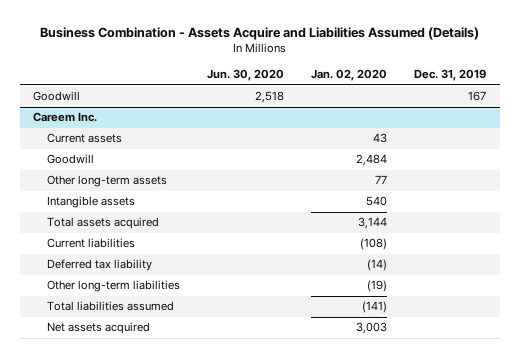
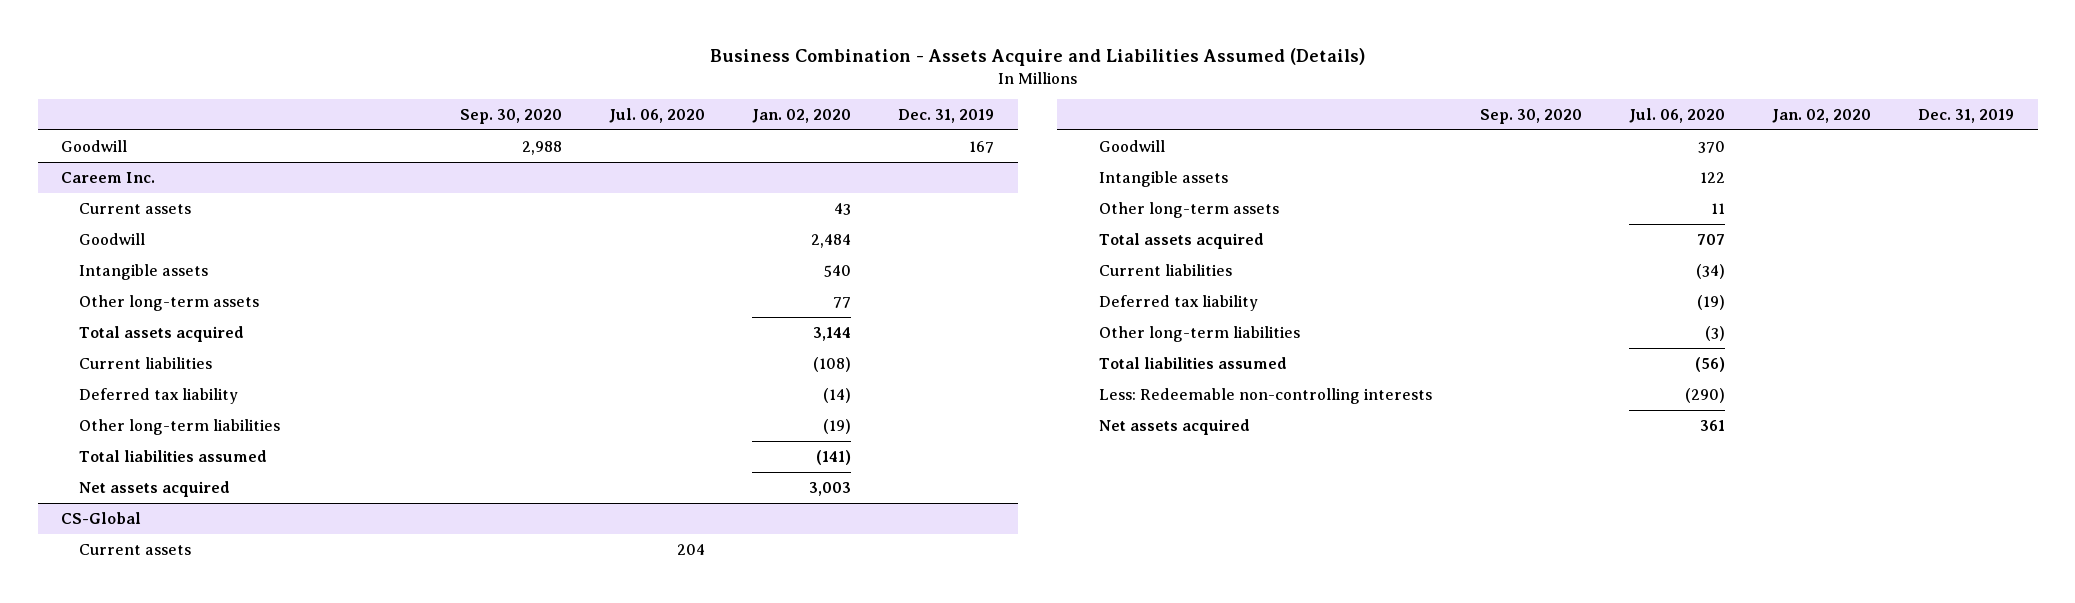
[207,69,285,82] Jun. 30, 2020 -> none
none -> [459,109,562,125] Sep. 30, 2020
none -> [608,108,705,124] Jul. 06, 2020
[47,175,168,188] Other long-term assets -> [79,294,260,311] Other long-term assets
none -> [61,511,142,524] CS-Global
none -> [79,543,192,555] Current assets
none -> [1099,139,1166,152] Goodwill
none -> [1099,170,1229,187] Intangible assets
none -> [1099,201,1280,218] Other long-term assets
none -> [1099,232,1265,249] Total assets acquired
none -> [1099,263,1233,276] Current liabilities
none -> [1099,294,1259,311] Deferred tax liability
none -> [1099,325,1301,342] Other long-term liabilities
none -> [1099,356,1288,369] Total liabilities assumed
none -> [1099,387,1433,404] Less: Redeemable non-controlling interests
none -> [1099,418,1251,435] Net assets acquired

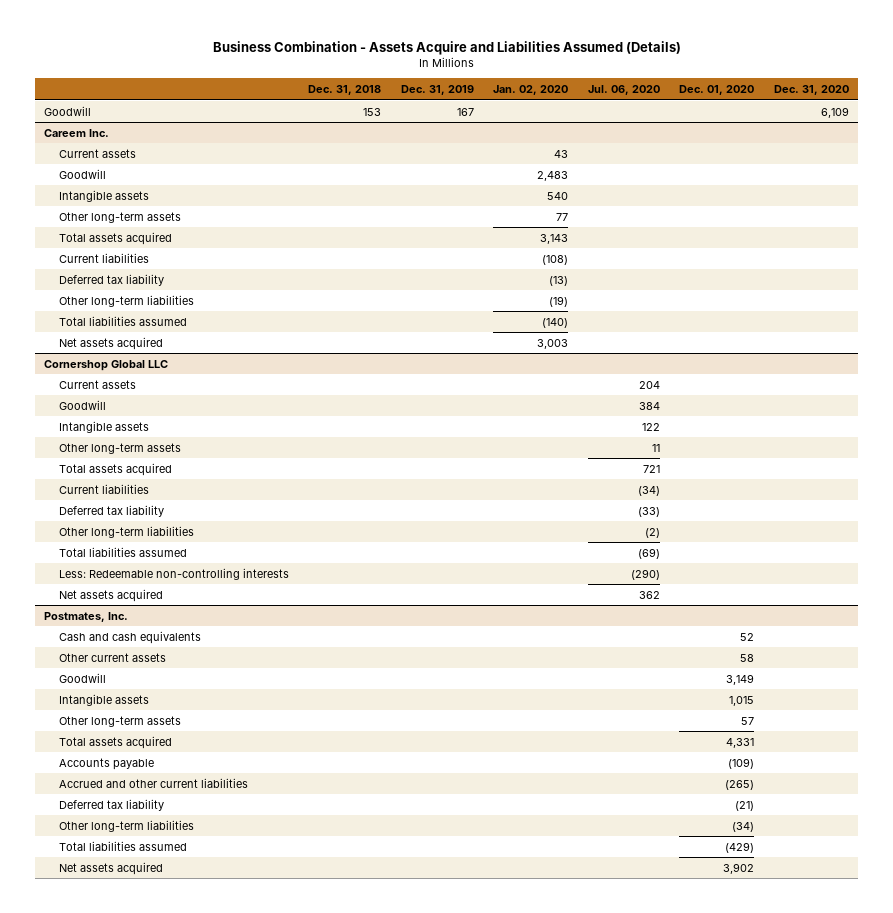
[459,109,562,125] Sep. 30, 2020 -> none
none -> [308,85,382,96] Dec. 31, 2018
none -> [679,85,755,96] Dec. 01, 2020
none -> [773,85,849,96] Dec. 31, 2020
[810,233,851,248] 2,484 -> [537,170,569,181] 2,483
[812,326,851,341] 3,144 -> [540,233,569,244] 3,143
[822,387,851,403] (14) -> [549,275,569,286] (13)
[815,449,851,465] (141) -> [542,317,569,328] (140)
[61,511,142,524] CS-Global -> [44,359,169,371] Cornershop Global LLC
[1697,140,1725,153] 370 -> [638,401,660,410] 384
[1696,233,1725,245] 707 -> [642,464,660,473] 721
[1696,294,1725,310] (19) -> [637,506,660,517] (33)
[1704,325,1725,341] (3) -> [644,527,660,538] (2)
[1694,356,1725,372] (56) -> [637,547,660,559] (69)
[1699,419,1725,431] 361 -> [638,590,660,599] 362
none -> [44,611,129,622] Postmates, Inc.
none -> [58,630,201,644] Cash and cash equivalents
none -> [58,652,166,662] Other current assets
none -> [58,672,106,683] Goodwill
none -> [58,693,149,706] Intangible assets
none -> [58,715,181,727] Other long-term assets
none -> [58,735,172,749] Total assets acquired
none -> [58,757,154,770] Accounts payable
none -> [58,777,248,788] Accrued and other current liabilities
none -> [58,798,164,811] Deferred tax liability
none -> [58,819,194,832] Other long-term liabilities
none -> [58,840,187,851] Total liabilities assumed
none -> [58,861,163,875] Net assets acquired

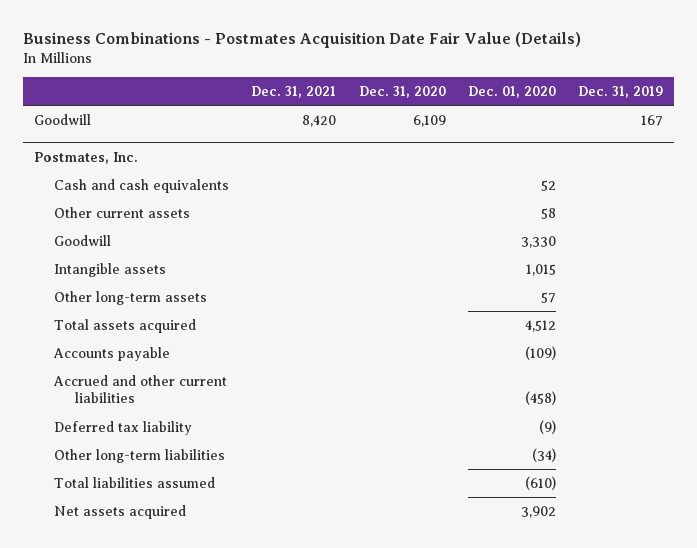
[212,41,681,56] Business Combination - Assets Acquire and Liabilities Assumed (Details) -> [22,32,581,49] Business Combinations - Postmates Acquisition Date Fair Value (Details)
[308,85,382,96] Dec. 31, 2018 -> none
[493,85,569,96] Jan. 02, 2020 -> none
[587,85,660,96] Jul. 06, 2020 -> none
none -> [251,86,337,99] Dec. 31, 2021
[44,128,110,137] Careem Inc. -> none
[58,148,136,158] Current assets -> none
[58,168,106,179] Goodwill -> none
[58,189,149,202] Intangible assets -> none
[58,211,181,223] Other long-term assets -> none
[58,231,172,245] Total assets acquired -> none
[58,252,149,263] Current liabilities -> none
[58,273,164,286] Deferred tax liability -> none
[58,294,194,307] Other long-term liabilities -> none
[58,315,187,326] Total liabilities assumed -> none
[58,336,163,350] Net assets acquired -> none
[44,359,169,371] Cornershop Global LLC -> none
[58,379,136,389] Current assets -> none
[58,399,106,410] Goodwill -> none
[58,420,149,433] Intangible assets -> none
[58,442,181,454] Other long-term assets -> none
[58,462,172,476] Total assets acquired -> none
[58,483,149,494] Current liabilities -> none
[58,504,164,517] Deferred tax liability -> none
[58,525,194,538] Other long-term liabilities -> none
[58,546,187,557] Total liabilities assumed -> none
[58,567,289,580] Less: Redeemable non-controlling interests -> none
[58,588,163,602] Net assets acquired -> none
[726,673,755,685] 3,149 -> [520,235,556,248] 3,330
[726,737,755,748] 4,331 -> [524,319,556,332] 4,512
[725,779,755,790] (265) -> [524,391,556,406] (458)
[735,800,755,811] (21) -> [538,419,556,434] (9)
[725,841,755,853] (429) -> [524,475,556,490] (610)

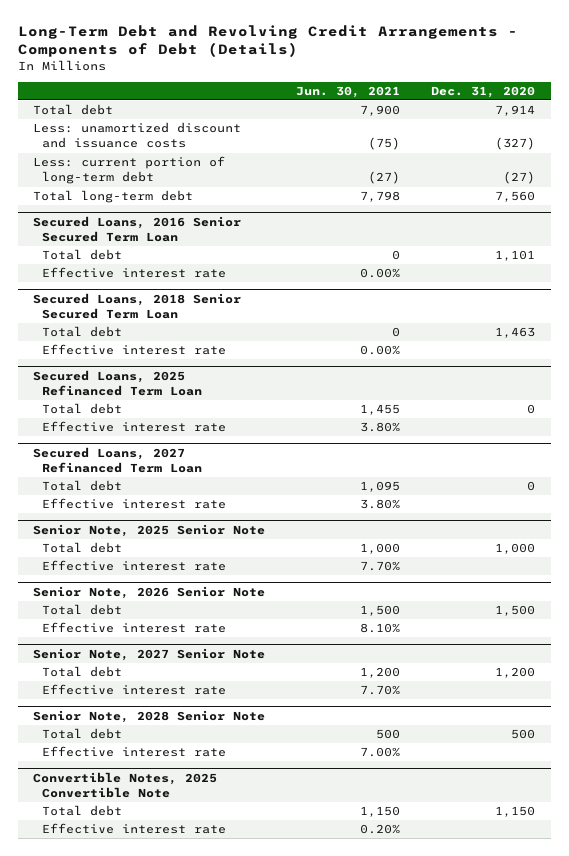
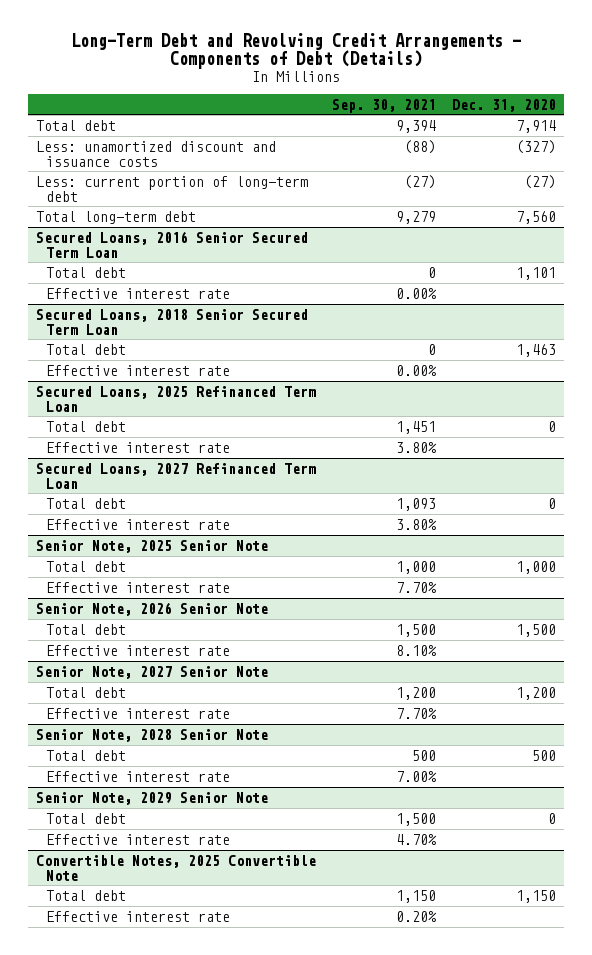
[296,85,401,98] Jun. 30, 2021 -> none
none -> [332,98,437,113] Sep. 30, 2021
none -> [36,791,269,805] Senior Note, 2029 Senior Note
none -> [46,812,127,824] Total debt
none -> [46,833,231,845] Effective interest rate

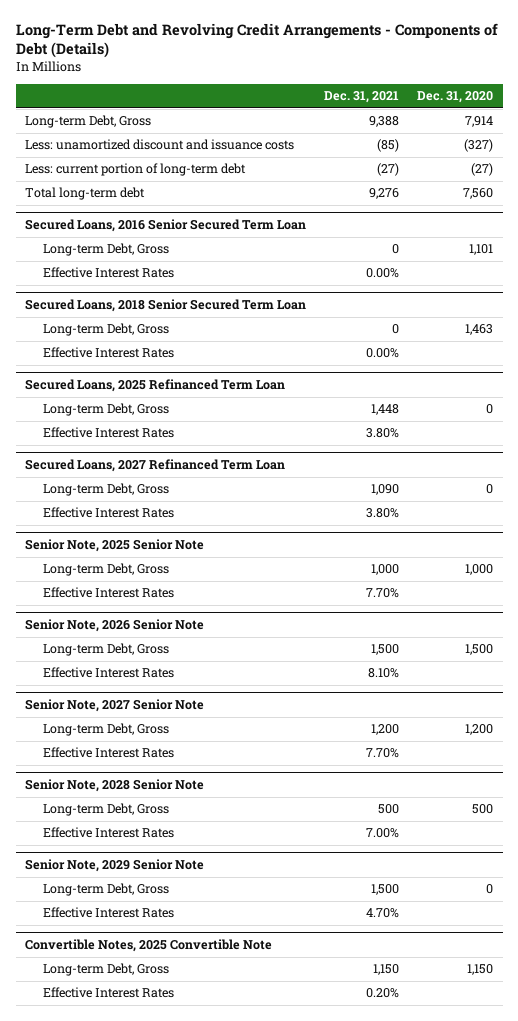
[332,98,437,113] Sep. 30, 2021 -> none
none -> [324,91,400,104] Dec. 31, 2021
[36,119,117,131] Total debt -> [24,115,151,129] Long-term Debt, Gross
[46,266,127,278] Total debt -> [42,243,169,257] Long-term Debt, Gross
[46,287,231,299] Effective interest rate -> [42,267,174,279] Effective Interest Rates
[46,343,127,355] Total debt -> [42,323,169,337] Long-term Debt, Gross
[46,364,231,376] Effective interest rate -> [42,347,174,359] Effective Interest Rates
[46,420,127,432] Total debt -> [42,403,169,417] Long-term Debt, Gross
[46,441,231,453] Effective interest rate -> [42,427,174,439] Effective Interest Rates
[46,497,127,509] Total debt -> [42,483,169,497] Long-term Debt, Gross
[46,518,231,530] Effective interest rate -> [42,507,174,519] Effective Interest Rates
[46,560,127,572] Total debt -> [42,563,169,577] Long-term Debt, Gross
[46,581,231,593] Effective interest rate -> [42,587,174,599] Effective Interest Rates
[46,623,127,635] Total debt -> [42,643,169,657] Long-term Debt, Gross
[46,644,231,656] Effective interest rate -> [42,667,174,679] Effective Interest Rates
[46,686,127,698] Total debt -> [42,723,169,737] Long-term Debt, Gross
[46,707,231,719] Effective interest rate -> [42,747,174,759] Effective Interest Rates
[46,749,127,761] Total debt -> [42,803,169,817] Long-term Debt, Gross
[46,770,231,782] Effective interest rate -> [42,827,174,839] Effective Interest Rates
[46,812,127,824] Total debt -> [42,883,169,897] Long-term Debt, Gross
[46,833,231,845] Effective interest rate -> [42,907,174,919] Effective Interest Rates
[46,889,127,901] Total debt -> [42,963,169,977] Long-term Debt, Gross
[46,910,231,922] Effective interest rate -> [42,987,174,999] Effective Interest Rates

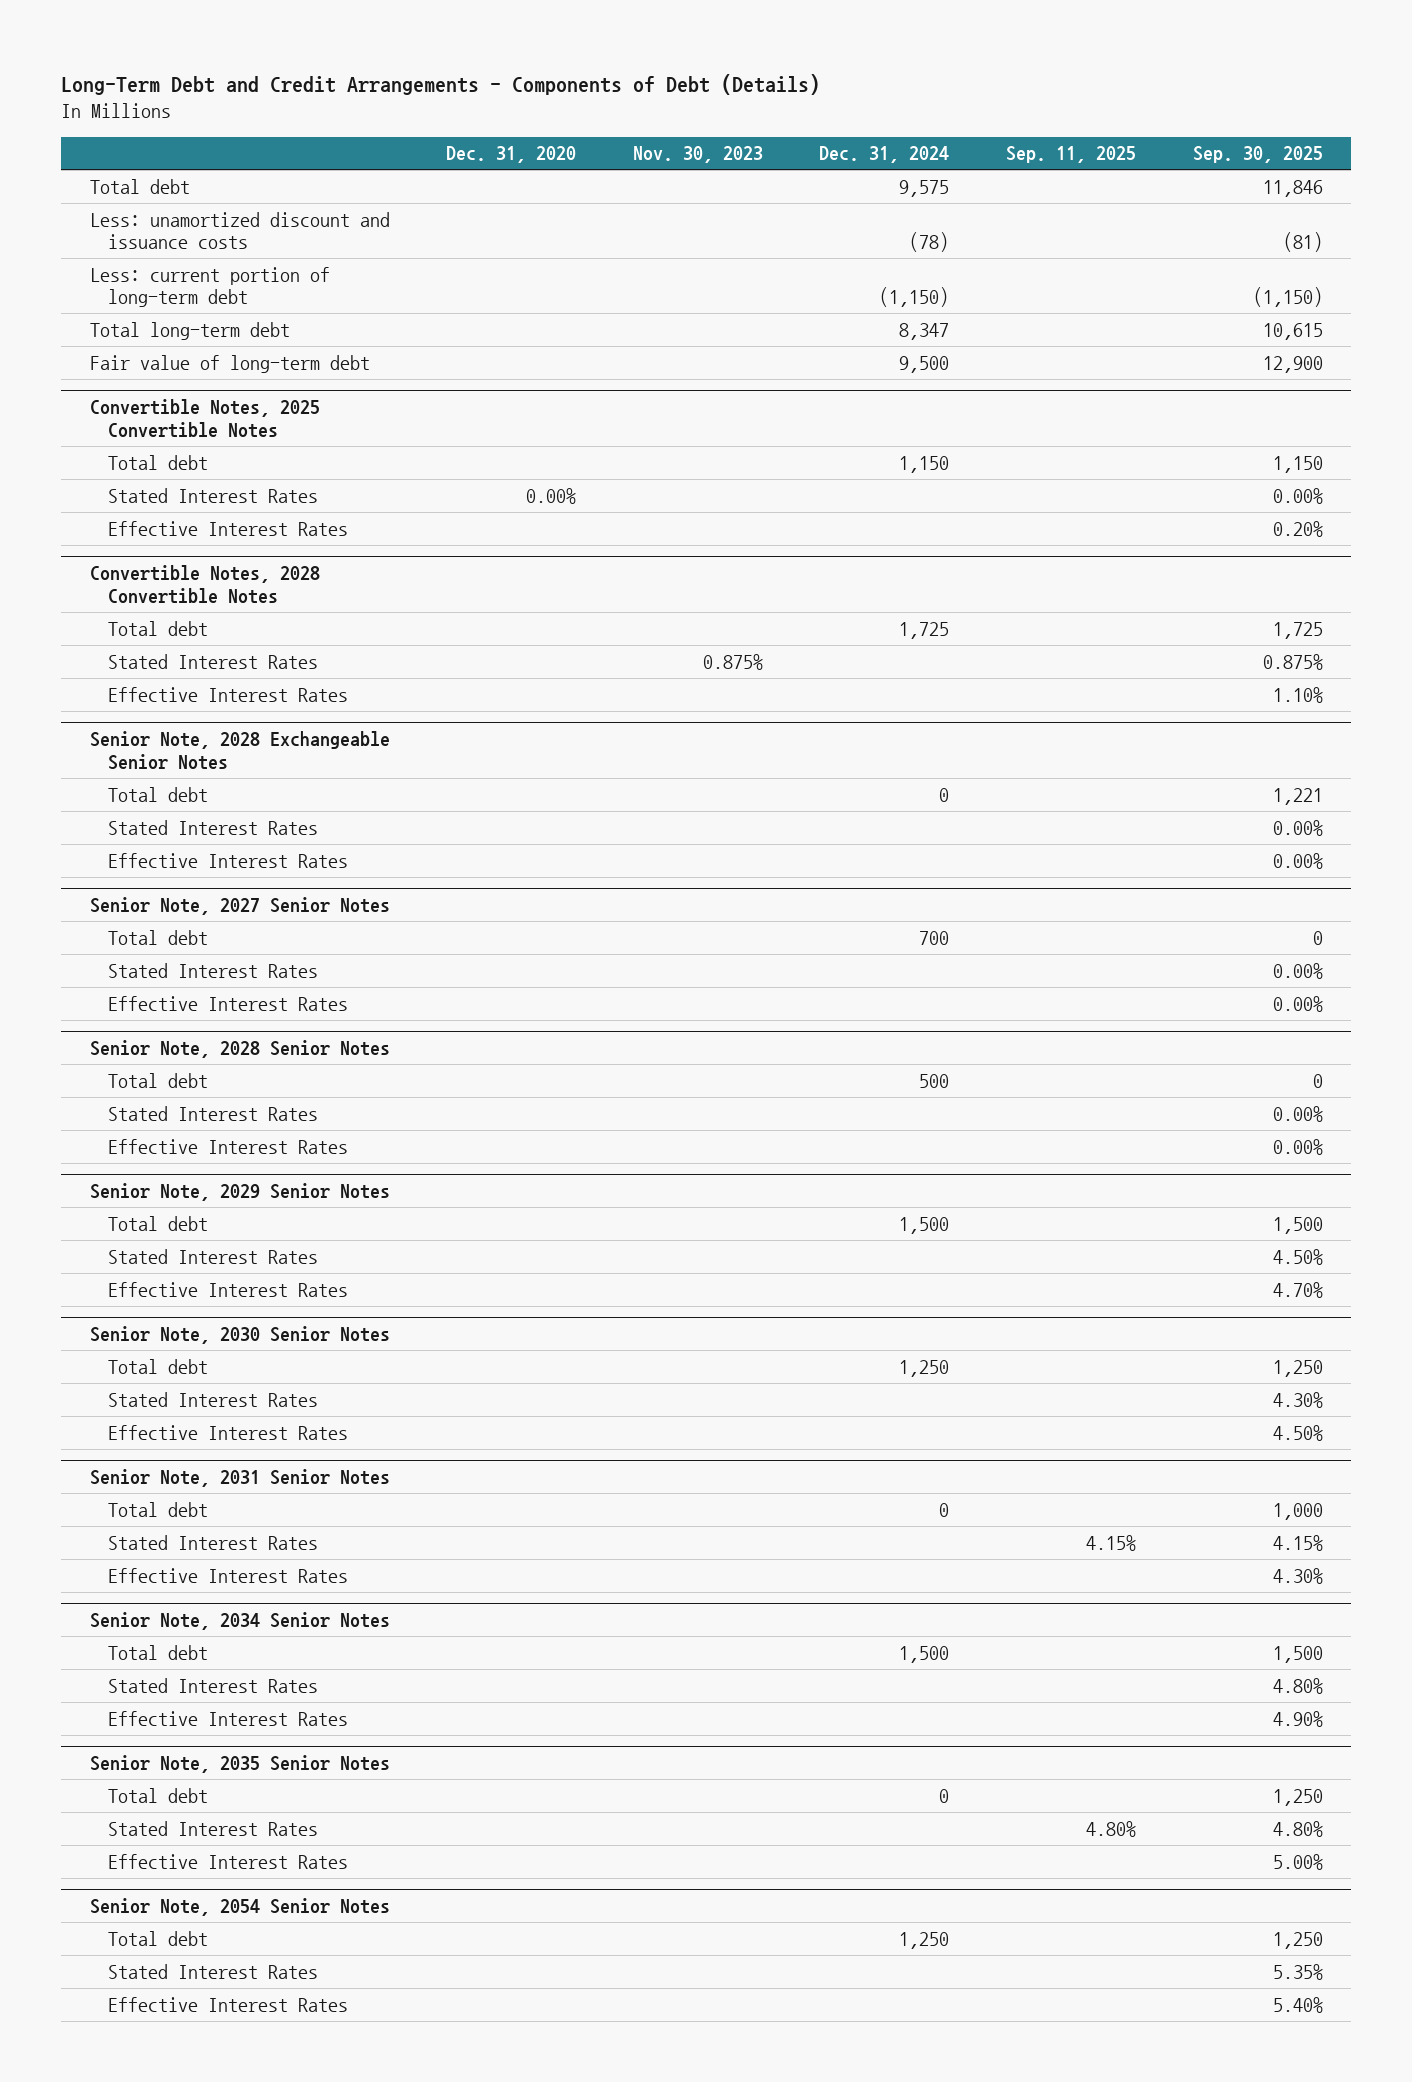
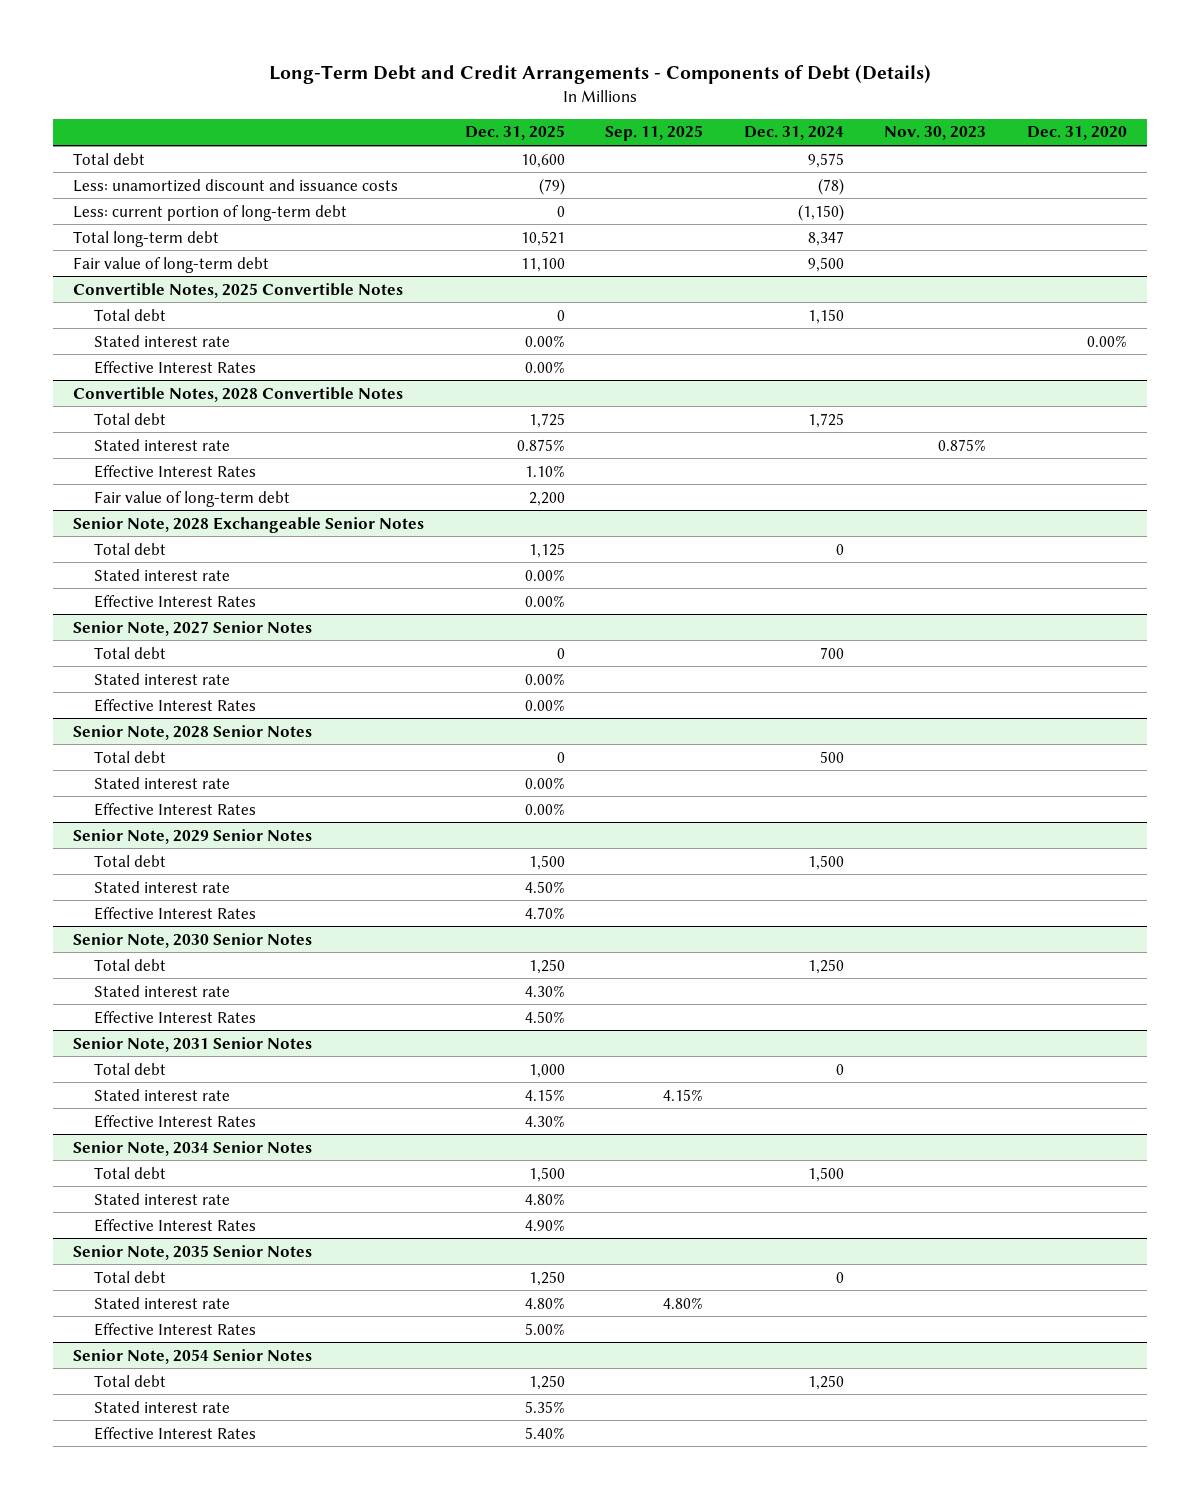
[1192,146,1323,164] Sep. 30, 2025 -> none
none -> [464,125,565,141] Dec. 31, 2025
[107,487,318,503] Stated Interest Rates -> [94,334,231,347] Stated interest rate
[107,653,318,669] Stated Interest Rates -> [94,438,231,451] Stated interest rate
none -> [94,490,291,507] Fair value of long-term debt
[107,819,318,835] Stated Interest Rates -> [94,568,231,581] Stated interest rate
[107,962,318,978] Stated Interest Rates -> [94,672,231,685] Stated interest rate
[107,1105,318,1121] Stated Interest Rates -> [94,776,231,789] Stated interest rate
[107,1248,318,1264] Stated Interest Rates -> [94,880,231,893] Stated interest rate
[107,1391,318,1407] Stated Interest Rates -> [94,984,231,997] Stated interest rate
[107,1534,318,1550] Stated Interest Rates -> [94,1088,231,1101] Stated interest rate
[107,1677,318,1693] Stated Interest Rates -> [94,1192,231,1205] Stated interest rate
[107,1820,318,1836] Stated Interest Rates -> [94,1296,231,1309] Stated interest rate
[107,1963,318,1979] Stated Interest Rates -> [94,1400,231,1413] Stated interest rate

